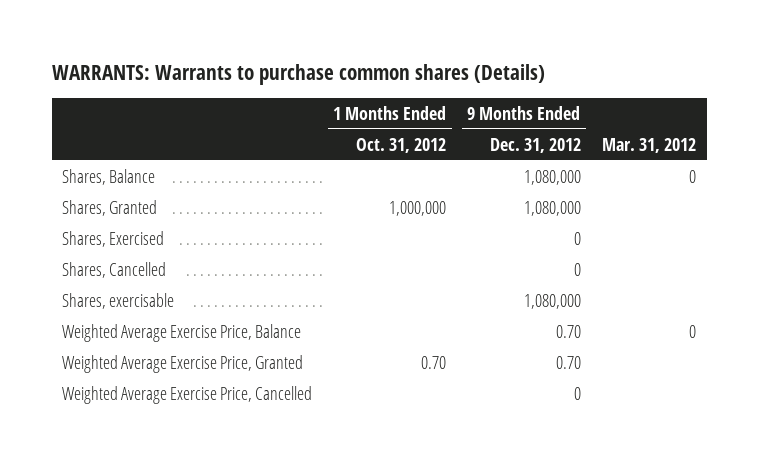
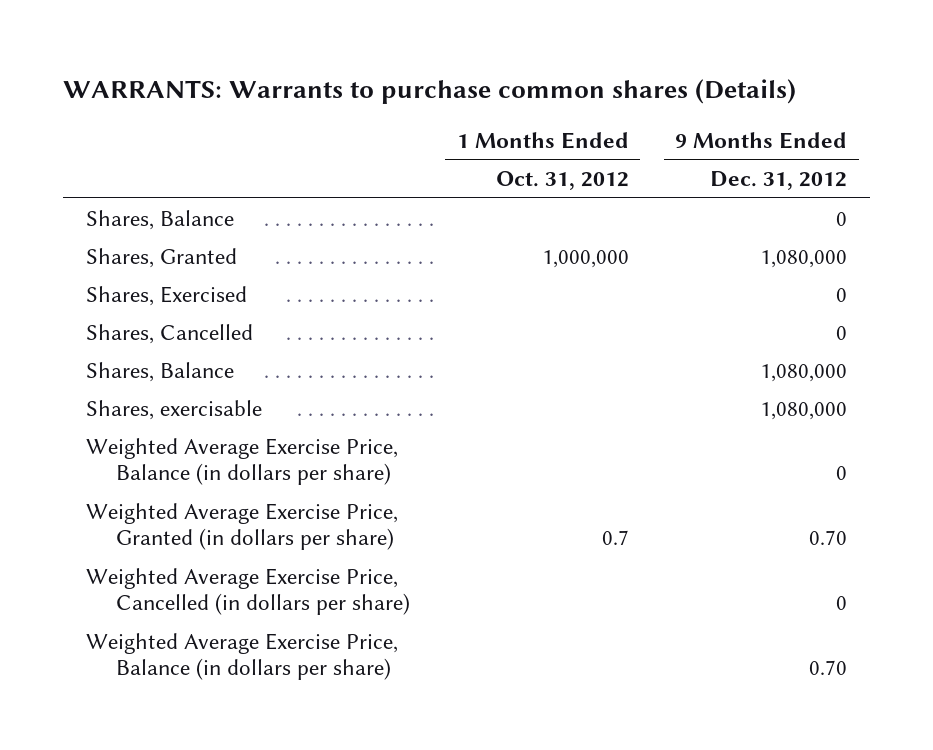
[601,137,696,153] Mar. 31, 2012 -> none
none -> [85,209,234,230] Shares, Balance
[62,168,156,185] Shares, Balance -> [85,361,234,382] Shares, Balance
[62,323,302,342] Weighted Average Exercise Price, Balance -> [85,437,398,485] Weighted Average Exercise Price, Balance (in dollars per share)
[555,324,581,338] 0.70 -> [836,465,848,480] 0
[62,354,304,373] Weighted Average Exercise Price, Granted -> [85,502,398,550] Weighted Average Exercise Price, Granted (in dollars per share)
[421,355,447,369] 0.70 -> [601,529,629,545] 0.7
[62,385,313,404] Weighted Average Exercise Price, Cancelled -> [85,567,411,615] Weighted Average Exercise Price, Cancelled (in dollars per share)
none -> [85,632,398,680] Weighted Average Exercise Price, Balance (in dollars per share)

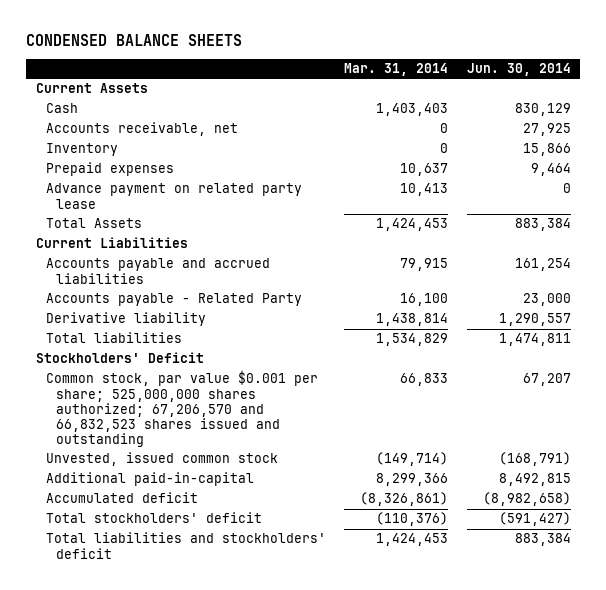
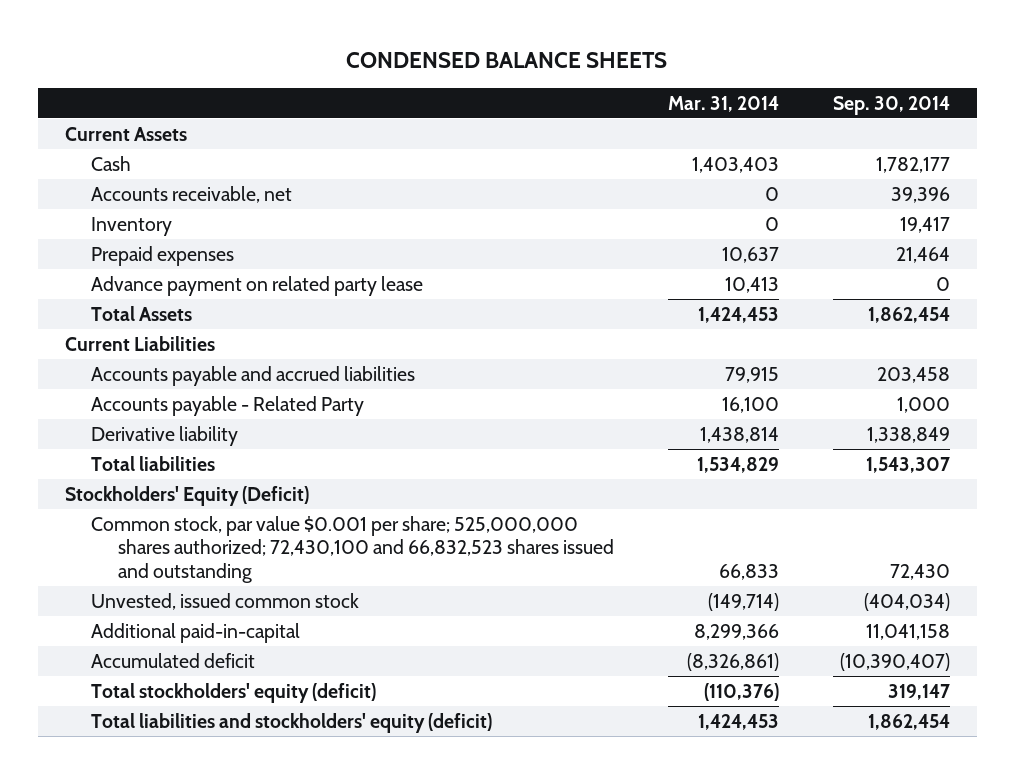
[466,62,571,76] Jun. 30, 2014 -> none
none -> [832,95,950,115] Sep. 30, 2014
[35,352,204,364] Stockholders' Deficit -> [64,485,309,506] Stockholders' Equity (Deficit)
[45,370,318,448] Common stock, par value $0.001 per share; 525,000,000 shares authorized; 67,206,570 and 66,832,523 shares issued and outstanding -> [91,515,614,584] Common stock, par value $0.001 per share; 525,000,000 shares authorized; 72,430,100 and 66,832,523 shares issued and outstanding
[45,512,262,524] Total stockholders' deficit -> [91,682,377,703] Total stockholders' equity (deficit)
[45,532,326,559] Total liabilities and stockholders' deficit -> [91,712,493,733] Total liabilities and stockholders' equity (deficit)

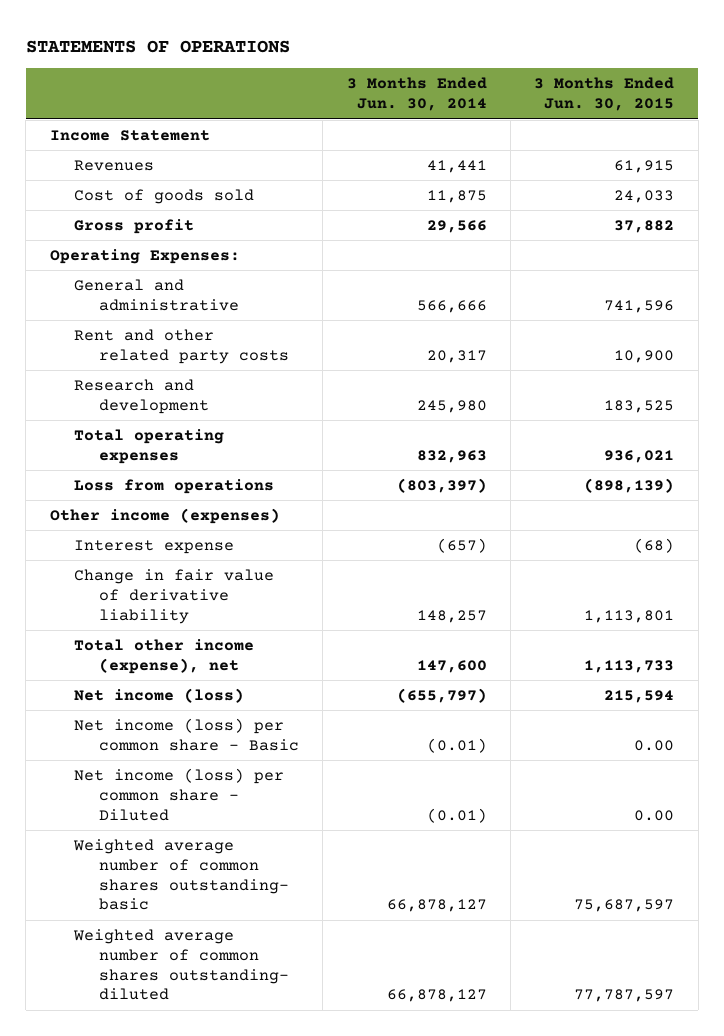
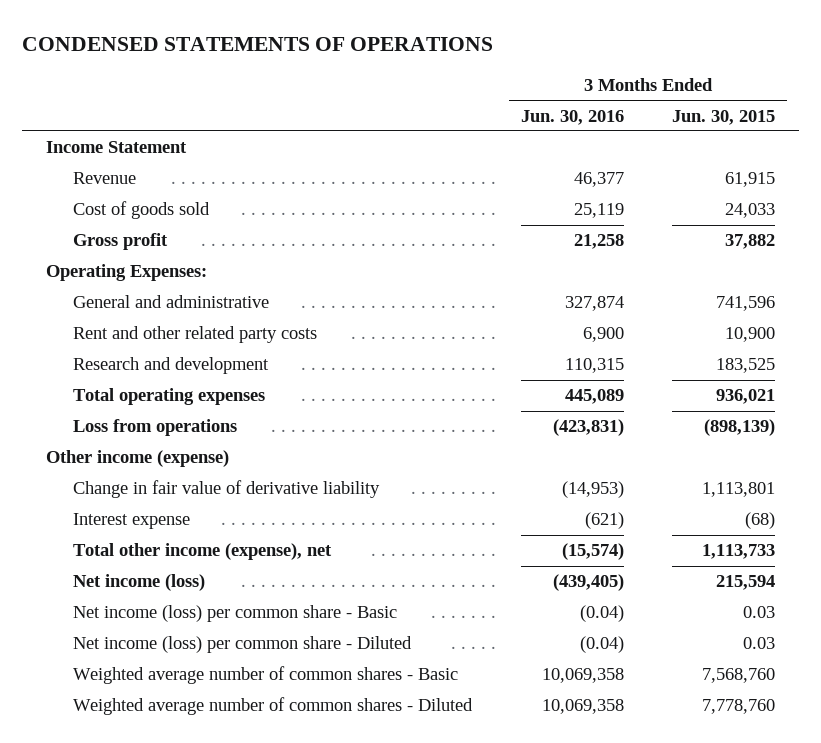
[25,39,290,53] STATEMENTS OF OPERATIONS -> [21,36,493,51] CONDENSED STATEMENTS OF OPERATIONS
[346,77,487,112] 3 Months Ended Jun. 30, 2014 -> none
none -> [520,109,624,125] Jun. 30, 2016
[74,160,155,172] Revenues -> [73,172,137,185] Revenue
[49,508,280,525] Other income (expenses) -> [46,450,230,468] Other income (expense)
[74,540,235,555] Interest expense -> [73,513,191,530] Interest expense
[634,739,675,751] 0.00 -> [743,606,776,619] 0.03
[634,809,675,821] 0.00 -> [743,637,776,650] 0.03
[73,839,290,911] Weighted average number of common shares outstanding- basic -> [73,666,459,685] Weighted average number of common shares - Basic
[574,899,675,913] 75,687,597 -> [702,668,776,684] 7,568,760
[73,929,290,1001] Weighted average number of common shares outstanding- diluted -> [73,697,474,716] Weighted average number of common shares - Diluted
[574,989,675,1003] 77,787,597 -> [702,699,776,715] 7,778,760

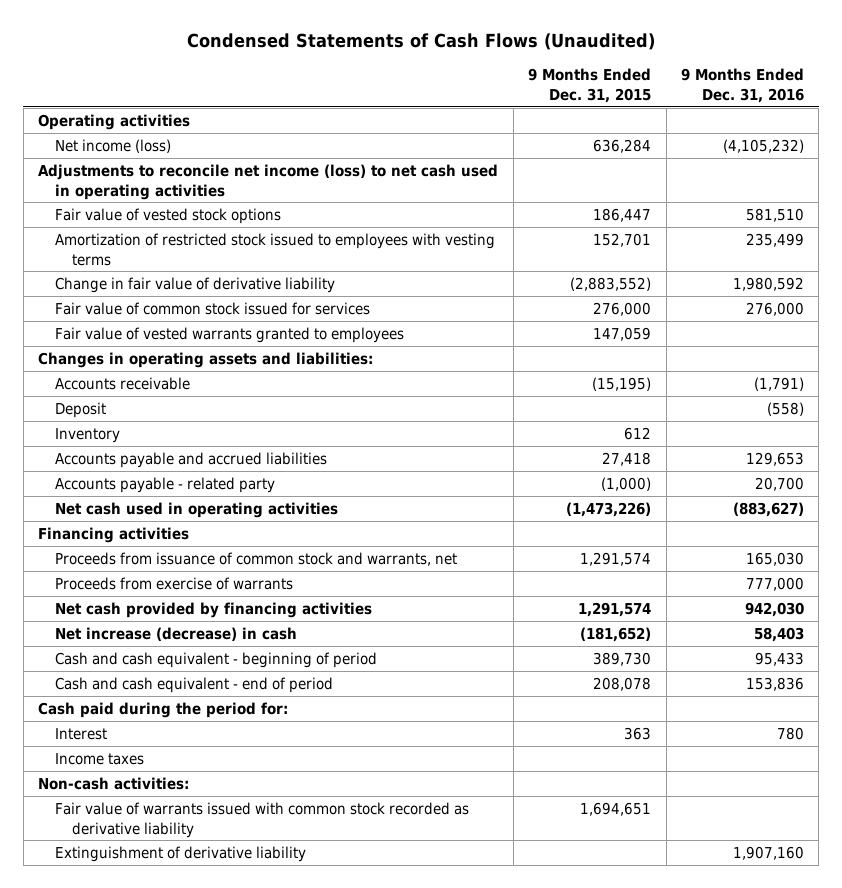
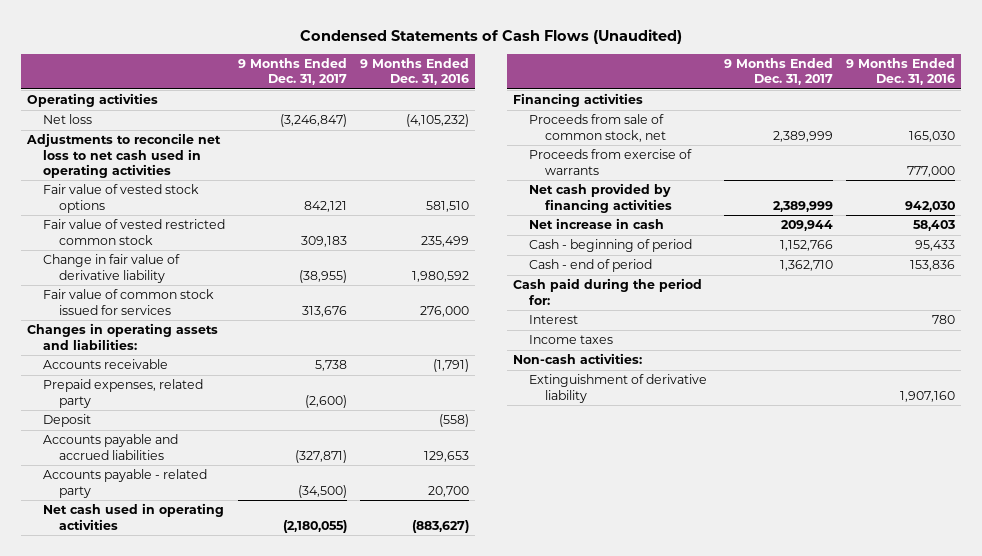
[528,68,652,104] 9 Months Ended Dec. 31, 2015 -> none
none -> [238,57,348,86] 9 Months Ended Dec. 31, 2017
[55,138,172,153] Net income (loss) -> [43,114,93,125] Net loss
[38,163,499,200] Adjustments to reconcile net income (loss) to net cash used in operating activities -> [26,133,222,178] Adjustments to reconcile net loss to net cash used in operating activities
[55,232,496,266] Amortization of restricted stock issued to employees with vesting terms -> [43,219,226,245] Fair value of vested restricted common stock
[55,326,405,343] Fair value of vested warrants granted to employees -> none
none -> [43,379,204,408] Prepaid expenses, related party
[55,427,121,443] Inventory -> none
[55,551,458,566] Proceeds from issuance of common stock and warrants, net -> [529,114,666,142] Proceeds from sale of common stock, net
[55,626,298,641] Net increase (decrease) in cash -> [529,218,665,230] Net increase in cash
[55,651,378,668] Cash and cash equivalent - beginning of period -> [529,239,693,253] Cash - beginning of period
[55,676,334,693] Cash and cash equivalent - end of period -> [529,259,653,273] Cash - end of period
[55,801,470,838] Fair value of warrants issued with common stock recorded as derivative liability -> none

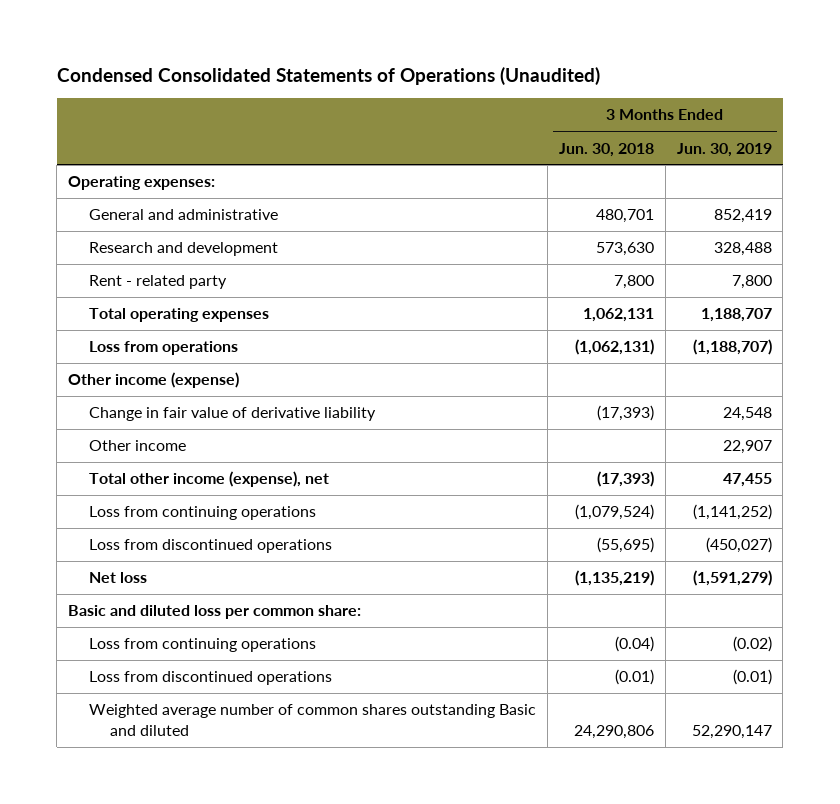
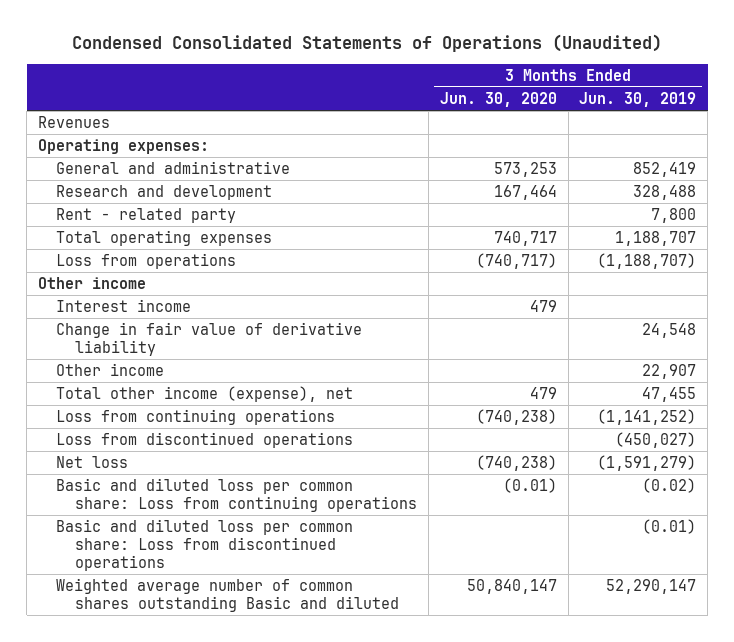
[558,142,654,157] Jun. 30, 2018 -> none
none -> [439,91,557,107] Jun. 30, 2020
none -> [37,115,110,128] Revenues
[68,372,240,389] Other income (expense) -> [37,276,146,289] Other income
none -> [56,298,192,312] Interest income
[68,605,362,620] Basic and diluted loss per common share: -> none
[88,638,316,653] Loss from continuing operations -> [56,477,418,512] Basic and diluted loss per common share: Loss from continuing operations
[88,671,332,686] Loss from discontinued operations -> [56,518,354,571] Basic and diluted loss per common share: Loss from discontinued operations

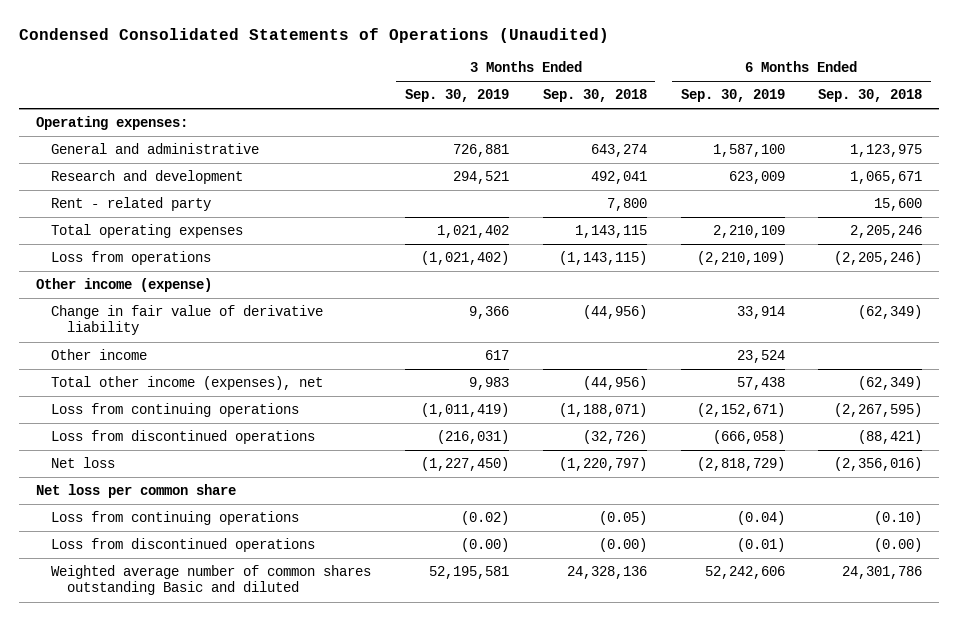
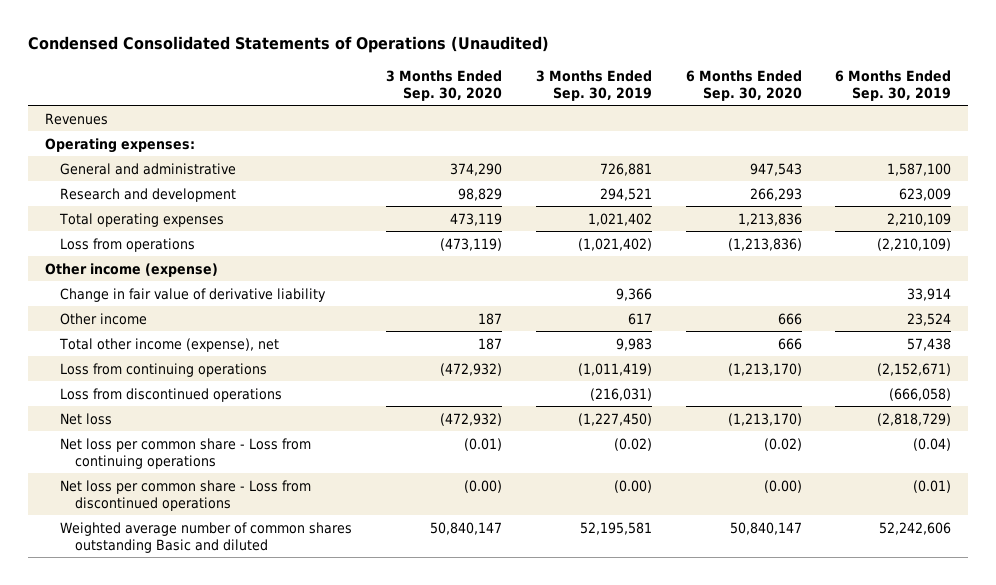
[542,89,647,103] Sep. 30, 2018 -> none
[818,89,923,103] Sep. 30, 2018 -> none
none -> [385,69,502,101] 3 Months Ended Sep. 30, 2020
none -> [685,69,802,101] 6 Months Ended Sep. 30, 2020
none -> [45,112,109,125] Revenues
[51,197,212,212] Rent - related party -> none
[51,376,324,391] Total other income (expenses), net -> [59,337,280,352] Total other income (expense), net
[35,484,236,499] Net loss per common share -> none
[51,511,300,526] Loss from continuing operations -> [60,437,312,469] Net loss per common share - Loss from continuing operations
[51,538,316,553] Loss from discontinued operations -> [60,479,312,511] Net loss per common share - Loss from discontinued operations

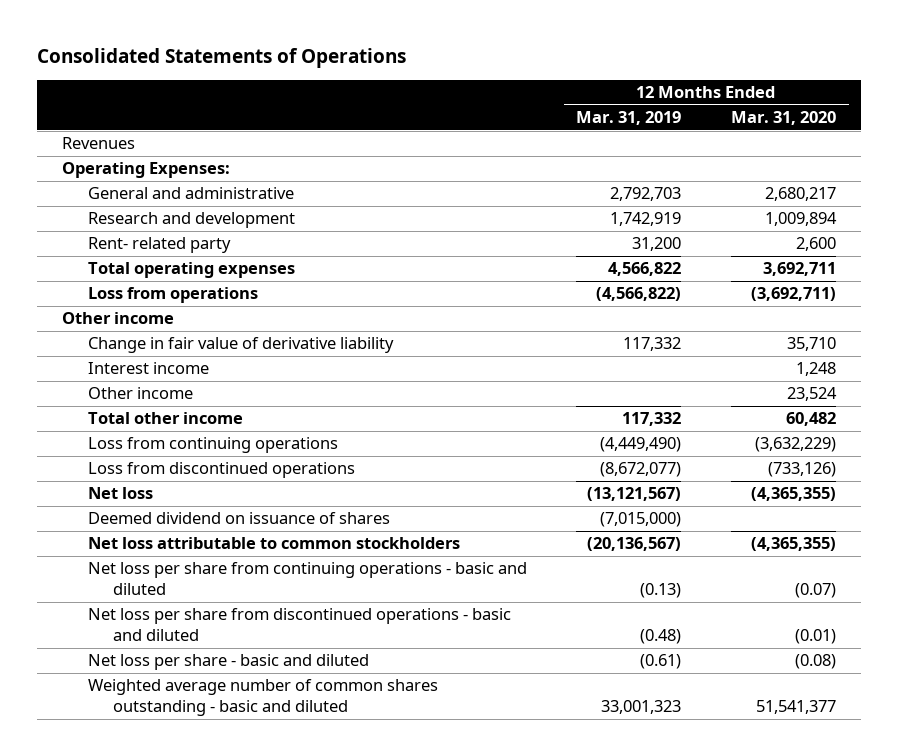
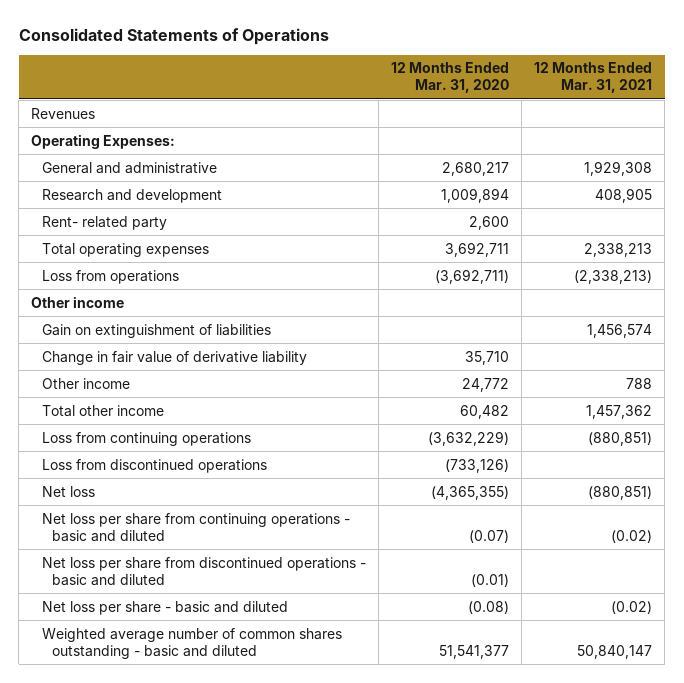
[576,111,682,126] Mar. 31, 2019 -> none
none -> [534,62,653,94] 12 Months Ended Mar. 31, 2021
none -> [41,323,271,338] Gain on extinguishment of liabilities
[87,362,209,375] Interest income -> none
[787,387,838,402] 23,524 -> [462,377,510,392] 24,772
[87,512,390,525] Deemed dividend on issuance of shares -> none
[87,537,460,550] Net loss attributable to common stockholders -> none

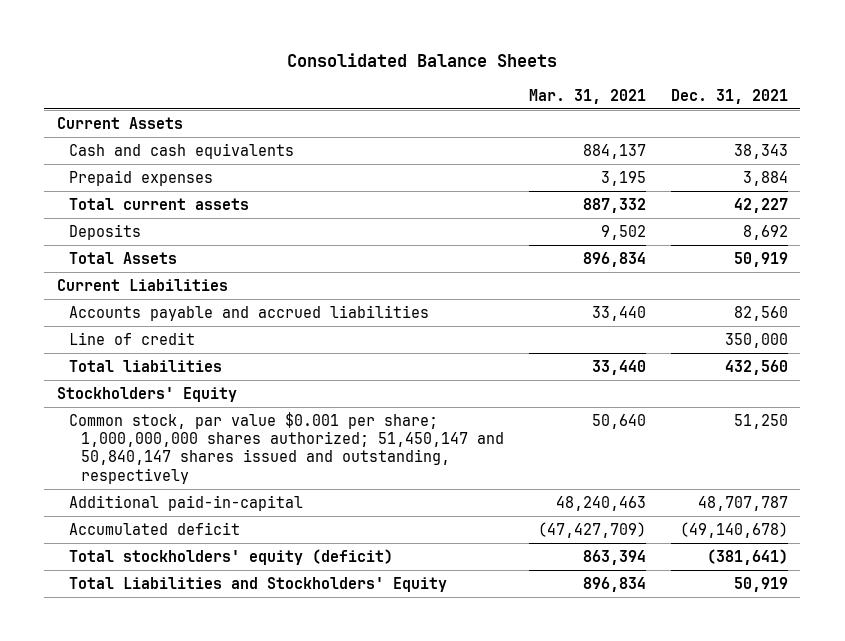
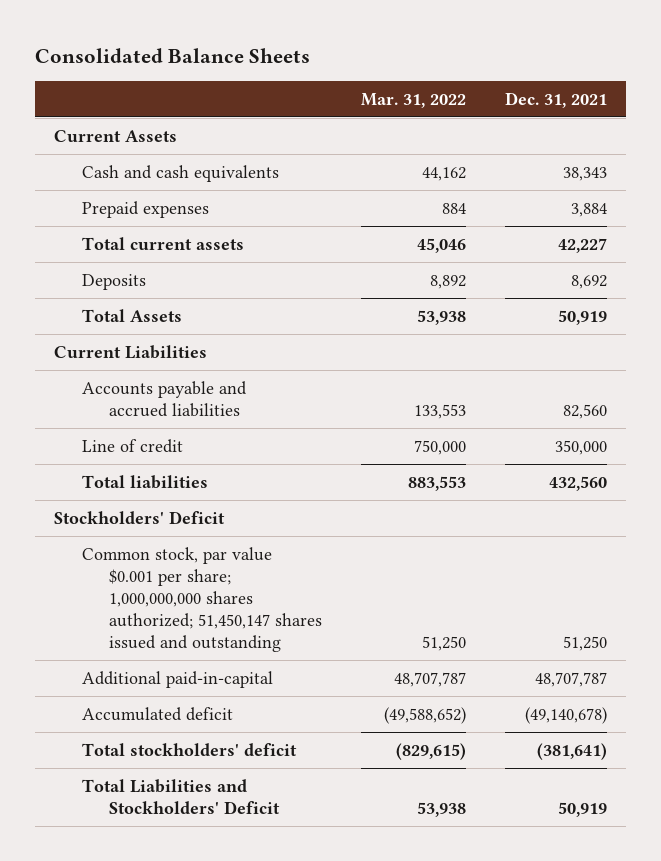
[528,88,646,104] Mar. 31, 2021 -> none
none -> [361,92,467,108] Mar. 31, 2022
[56,386,237,402] Stockholders' Equity -> [54,510,226,524] Stockholders' Deficit
[68,411,504,484] Common stock, par value $0.001 per share; 1,000,000,000 shares authorized; 51,450,147 and 50,840,147 shares issued and outstanding, respectively -> [81,546,323,653] Common stock, par value $0.001 per share; 1,000,000,000 shares authorized; 51,450,147 shares issued and outstanding
[68,548,393,565] Total stockholders' equity (deficit) -> [81,742,297,756] Total stockholders' deficit
[68,576,447,592] Total Liabilities and Stockholders' Equity -> [81,778,281,814] Total Liabilities and Stockholders' Deficit

